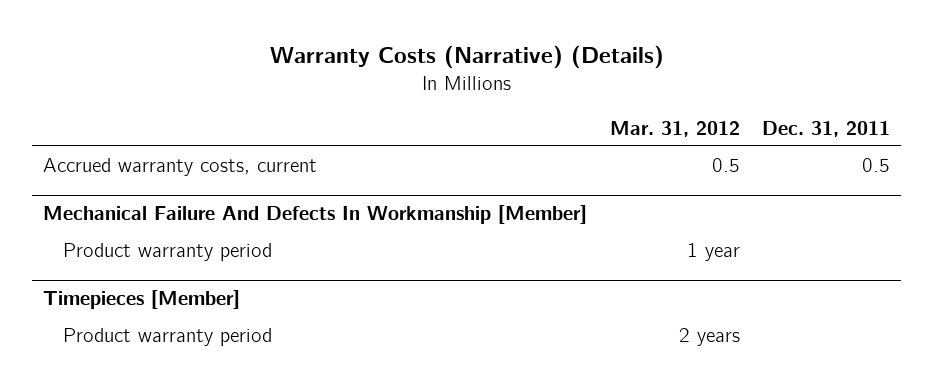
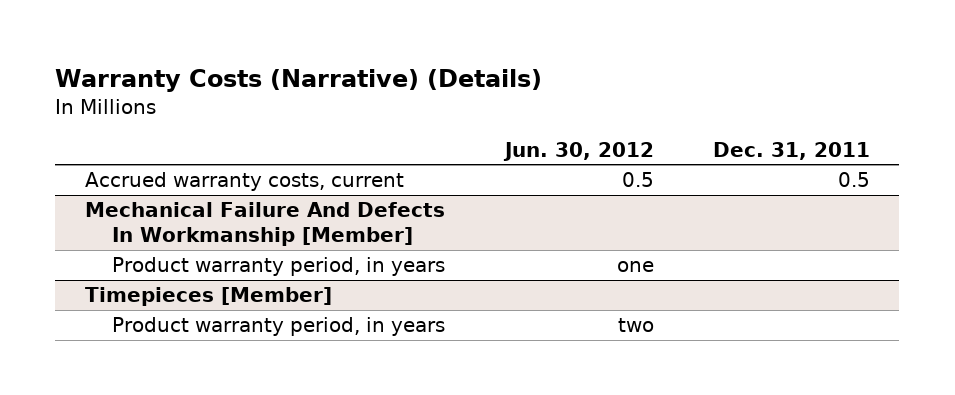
[609,120,740,137] Mar. 31, 2012 -> none
none -> [502,141,654,161] Jun. 30, 2012
[63,242,273,261] Product warranty period -> [112,257,446,277] Product warranty period, in years
[63,327,273,346] Product warranty period -> [112,317,446,337] Product warranty period, in years

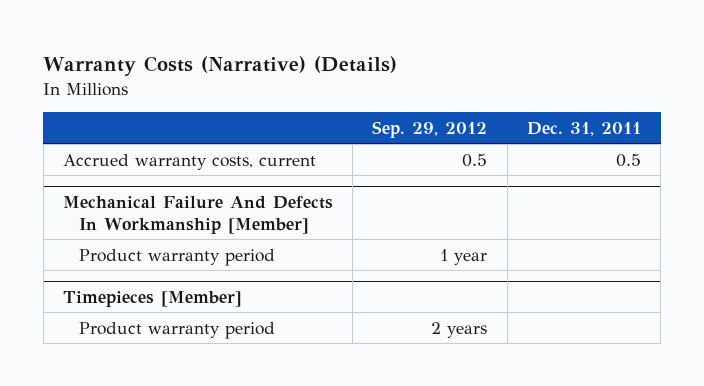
[502,141,654,161] Jun. 30, 2012 -> none
none -> [372,120,488,138] Sep. 29, 2012
[112,257,446,277] Product warranty period, in years -> [78,248,275,266] Product warranty period
[112,317,446,337] Product warranty period, in years -> [78,321,275,339] Product warranty period

